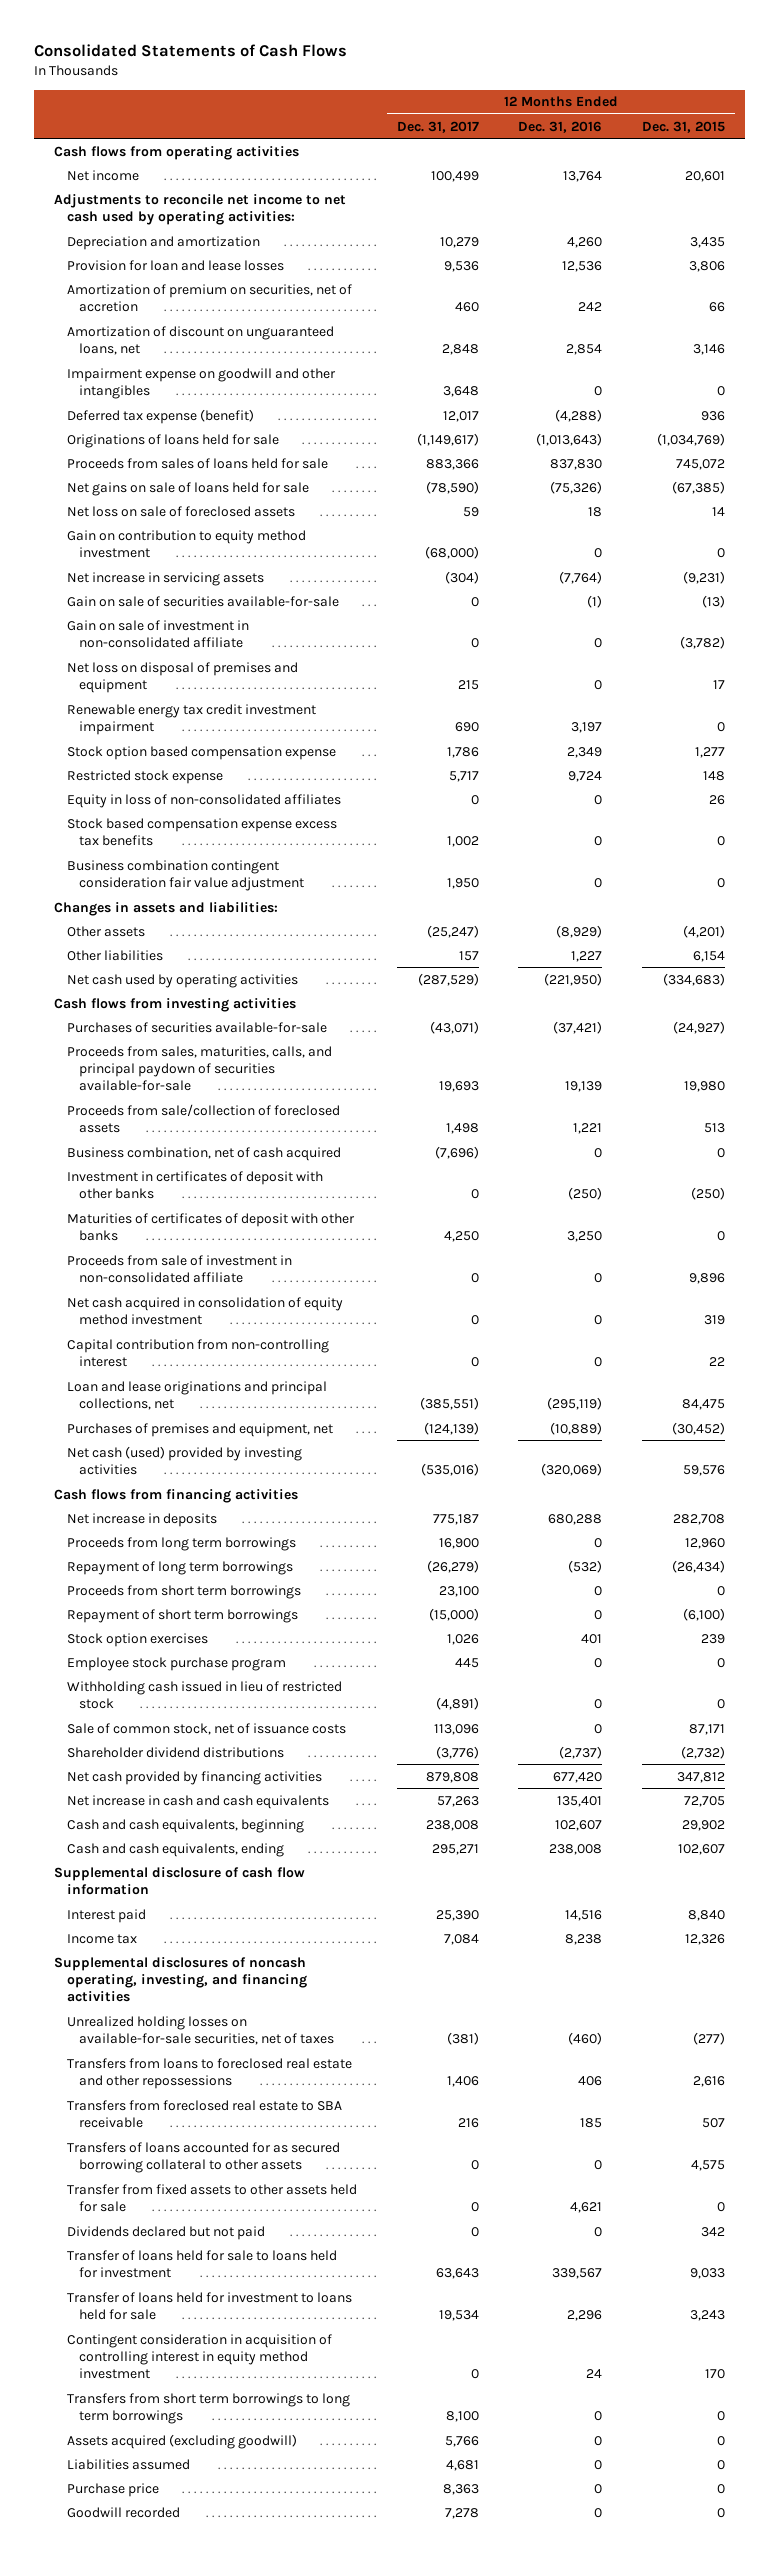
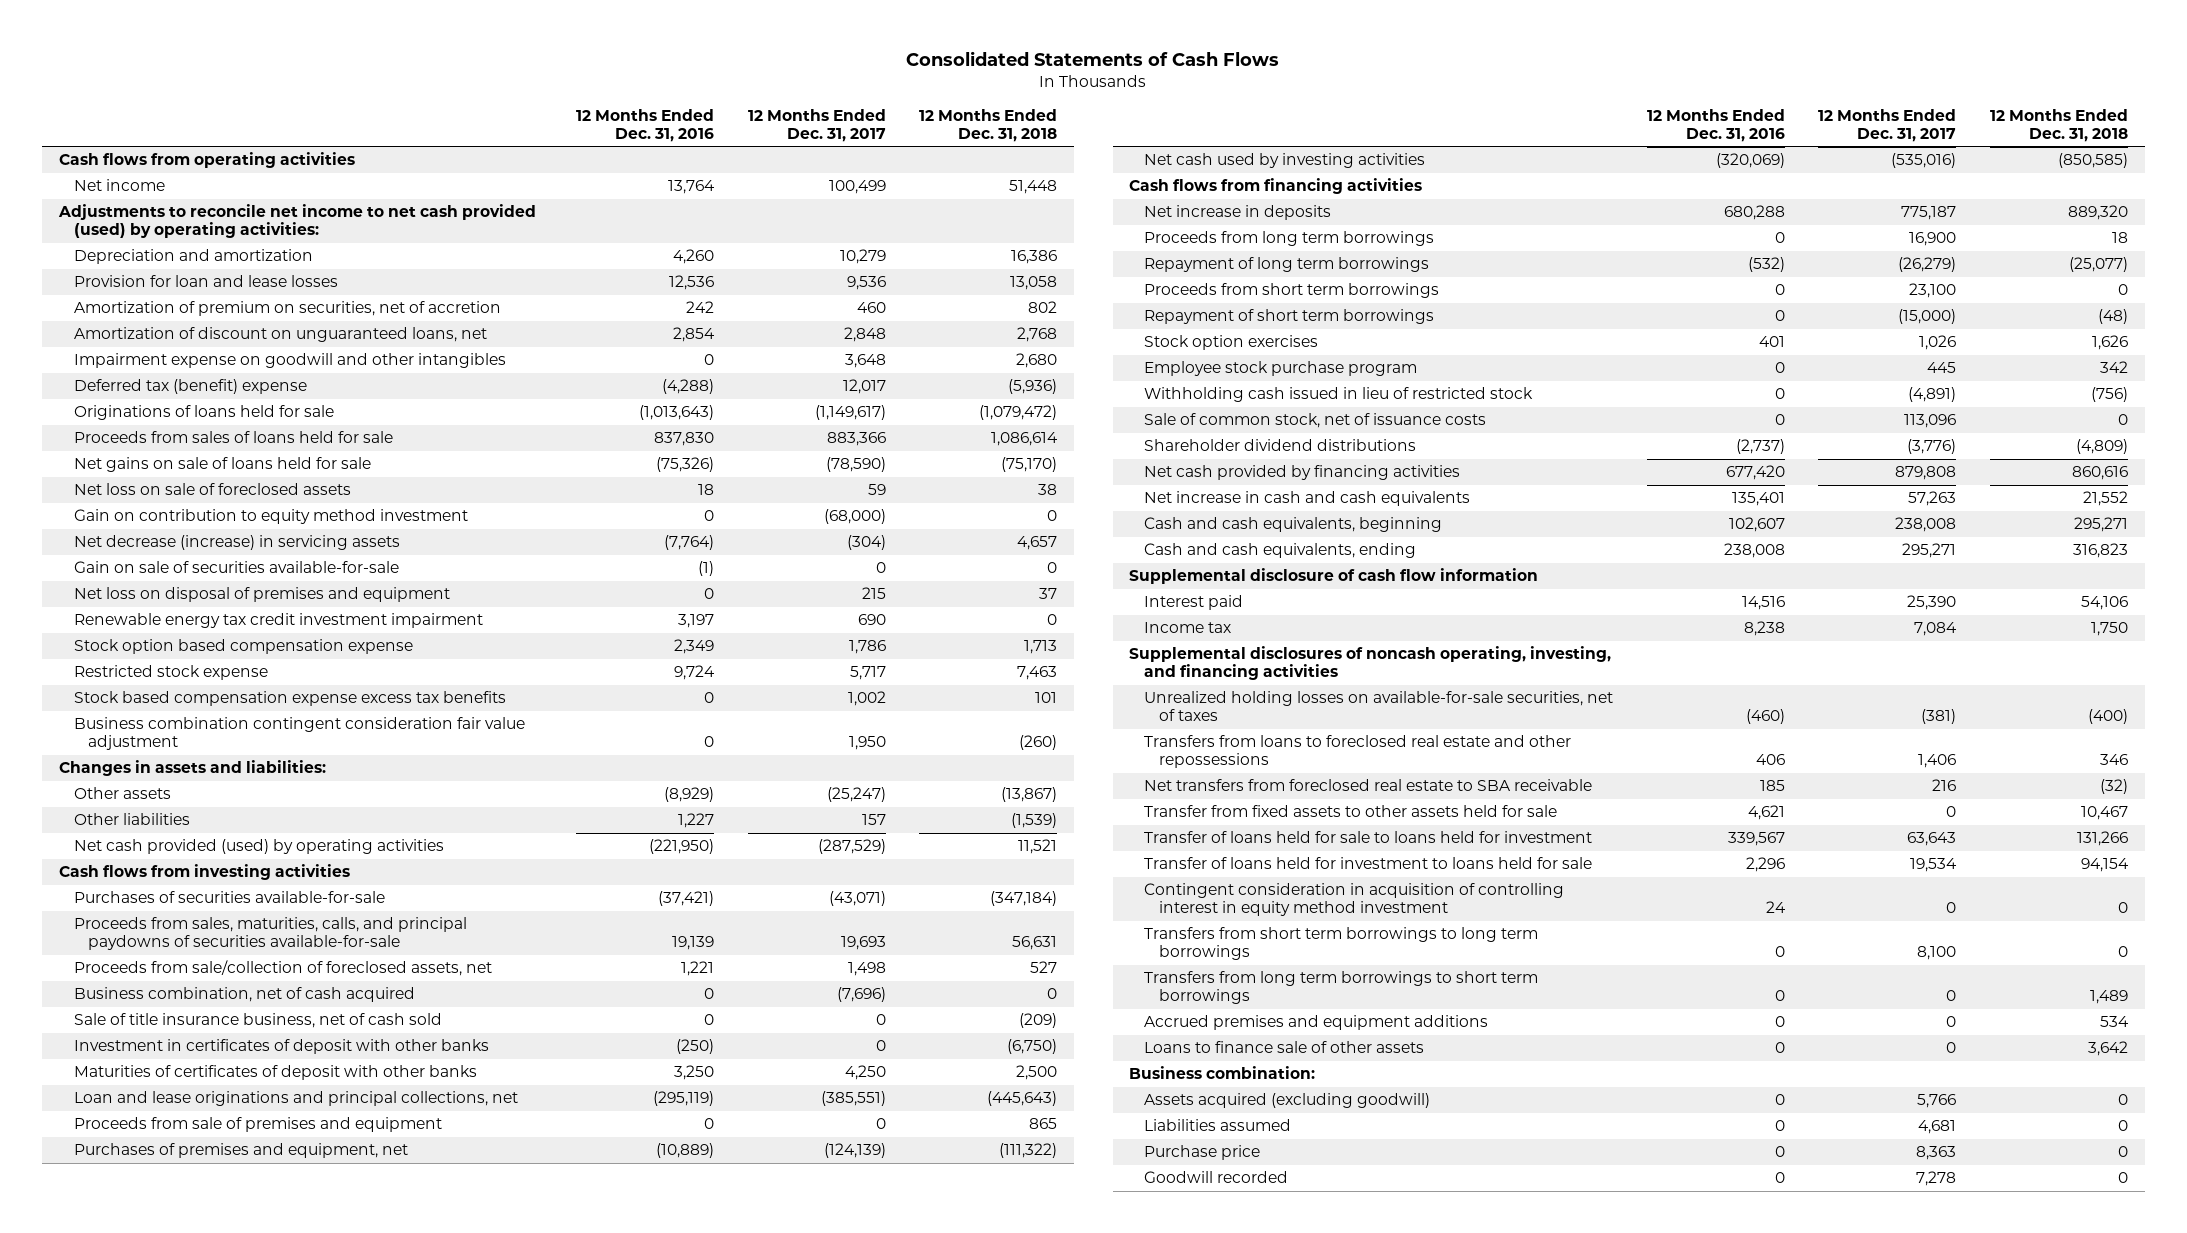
[642,120,726,133] Dec. 31, 2015 -> none
none -> [919,109,1058,142] 12 Months Ended Dec. 31, 2018
[54,193,347,225] Adjustments to reconcile net income to net cash used by operating activities: -> [57,204,536,239] Adjustments to reconcile net income to net cash provided (used) by operating activities:
[66,408,254,424] Deferred tax expense (benefit) -> [73,379,307,395] Deferred tax (benefit) expense
[66,571,264,586] Net increase in servicing assets -> [73,535,400,551] Net decrease (increase) in servicing assets
[66,619,249,648] Gain on sale of investment in non-consolidated affiliate -> none
[66,793,341,808] Equity in loss of non-consolidated affiliates -> none
[66,973,298,988] Net cash used by operating activities -> [73,839,444,855] Net cash provided (used) by operating activities
[66,1045,332,1092] Proceeds from sales, maturities, calls, and principal paydown of securities available-for-sale -> [73,917,467,951] Proceeds from sales, maturities, calls, and principal paydowns of securities available-for-sale
[66,1103,340,1133] Proceeds from sale/collection of foreclosed assets -> [73,960,492,977] Proceeds from sale/collection of foreclosed assets, net
none -> [73,1013,442,1029] Sale of title insurance business, net of cash sold
[66,1254,292,1283] Proceeds from sale of investment in non-consolidated affiliate -> none
[66,1296,343,1325] Net cash acquired in consolidation of equity method investment -> none
[66,1338,329,1367] Capital contribution from non-controlling interest -> none
none -> [73,1117,442,1133] Proceeds from sale of premises and equipment
[66,1445,302,1475] Net cash (used) provided by investing activities -> [1144,153,1426,169] Net cash used by investing activities
[66,2141,340,2173] Transfers of loans accounted for as secured borrowing collateral to other assets -> none
[66,2099,342,2128] Transfers from foreclosed real estate to SBA receivable -> [1144,779,1593,792] Net transfers from foreclosed real estate to SBA receivable
[66,2225,265,2240] Dividends declared but not paid -> none
none -> [1144,971,1539,1005] Transfers from long term borrowings to short term borrowings
none -> [1144,1015,1489,1031] Accrued premises and equipment additions
none -> [1144,1041,1425,1054] Loans to finance sale of other assets
none -> [1129,1066,1316,1080] Business combination:

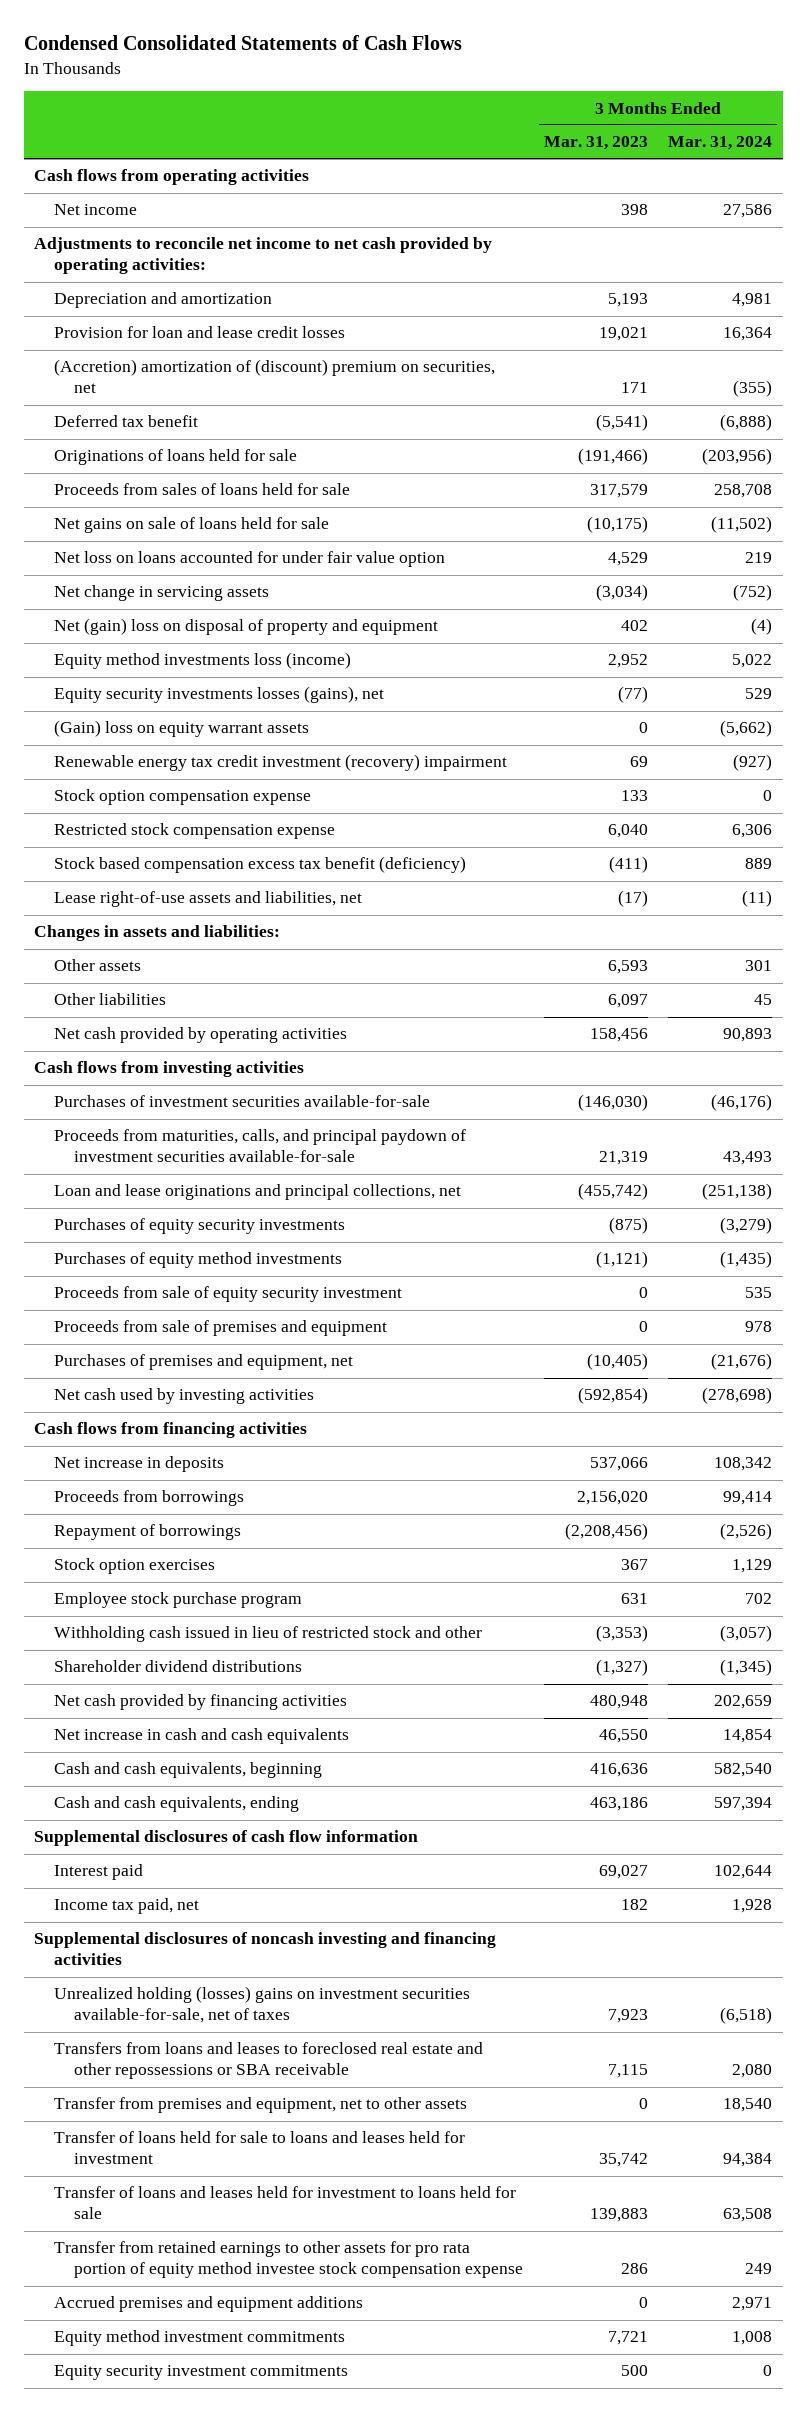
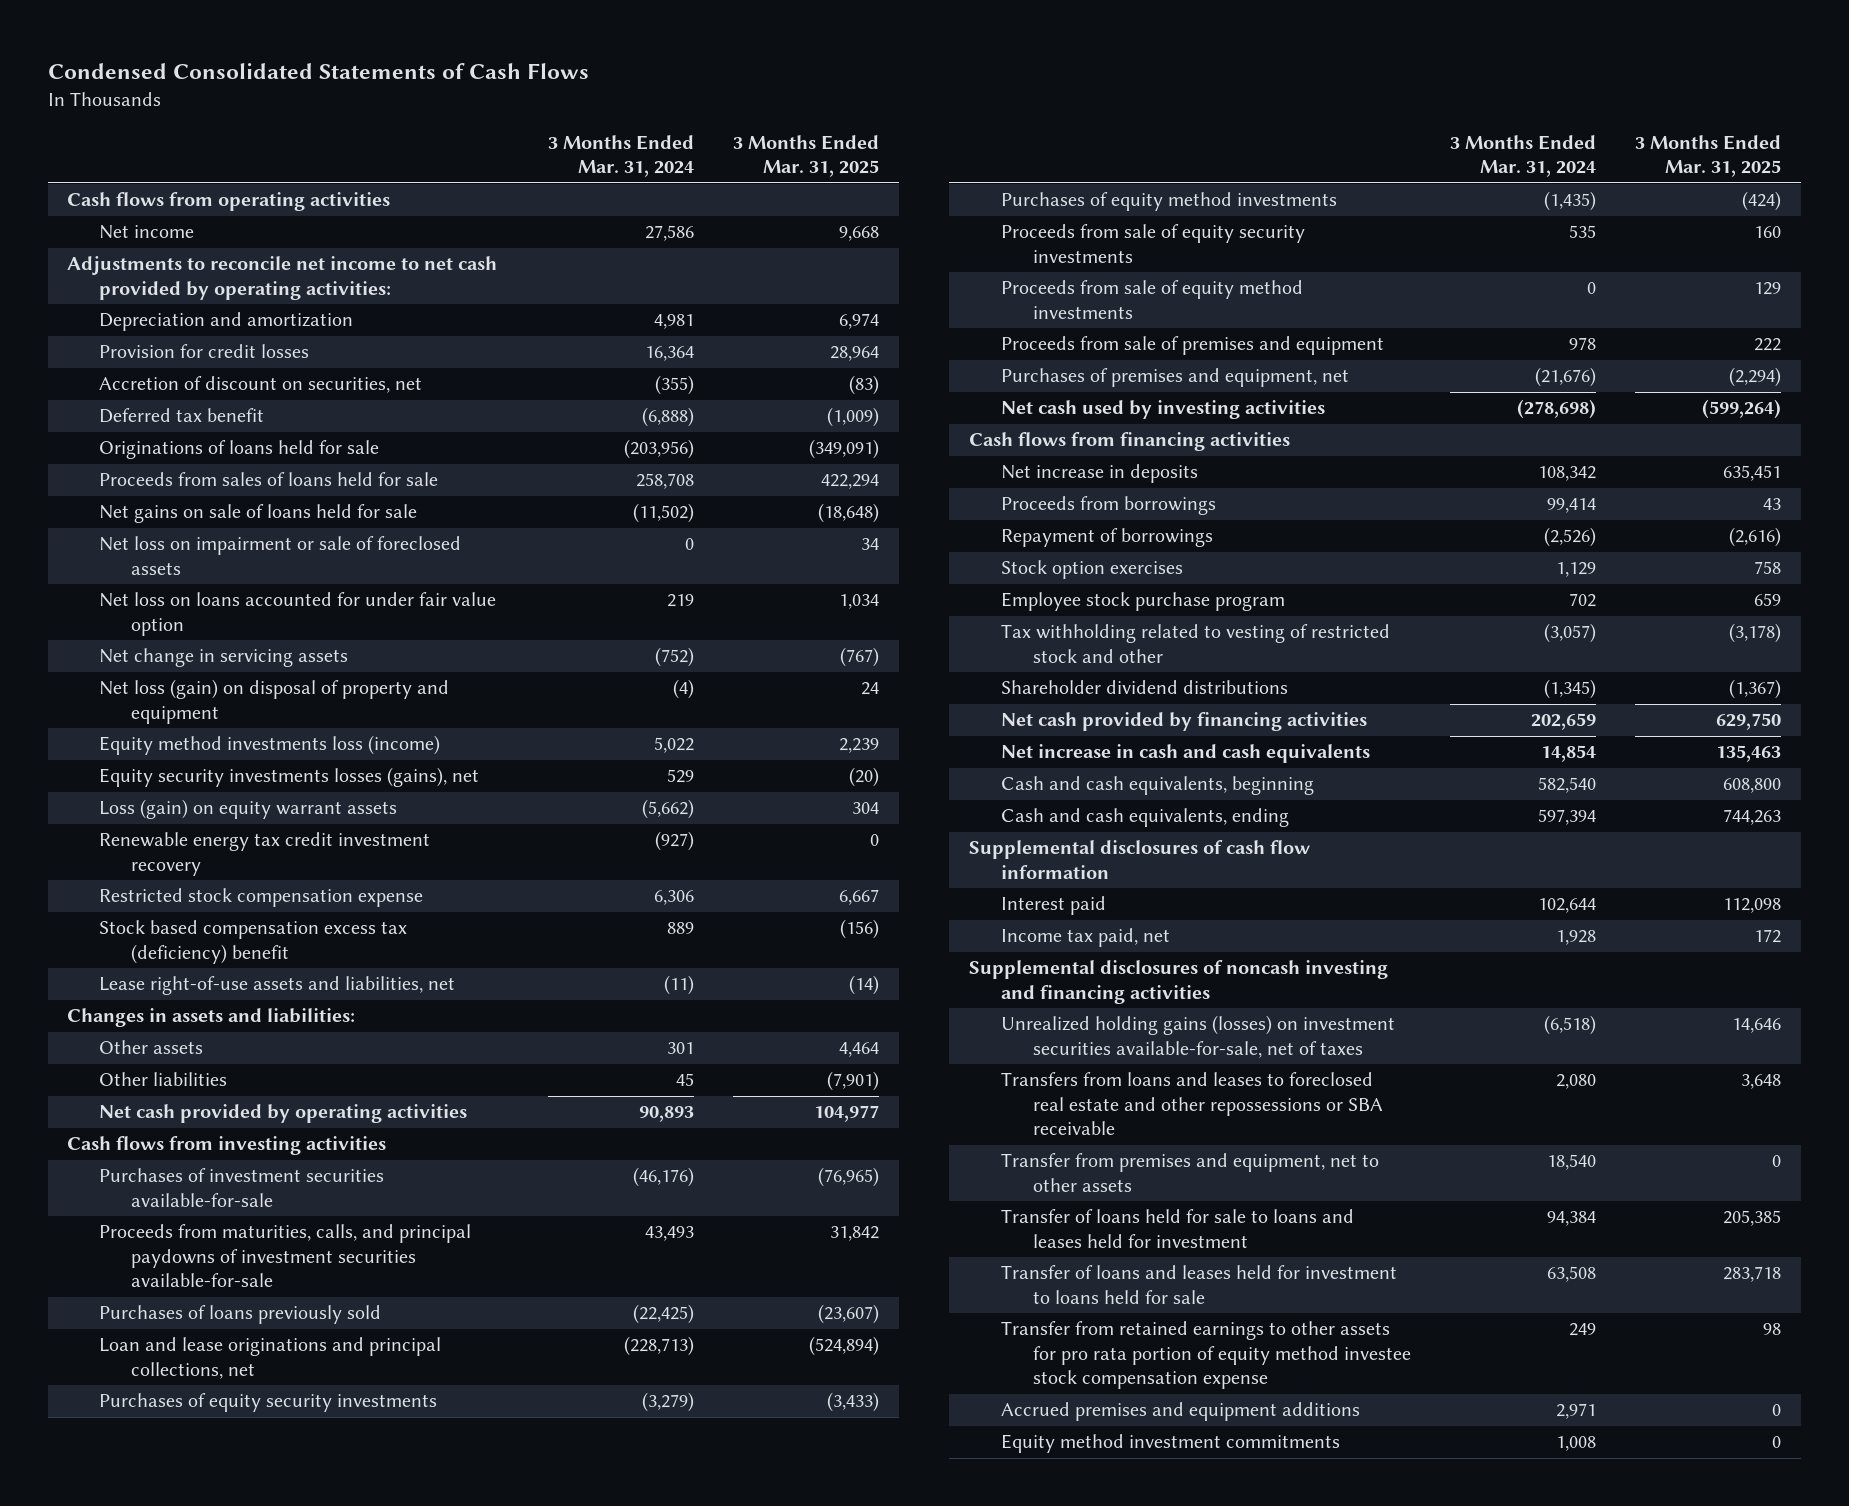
[543,136,648,151] Mar. 31, 2023 -> none
none -> [733,134,880,178] 3 Months Ended Mar. 31, 2025
[54,326,346,339] Provision for loan and lease credit losses -> [99,344,310,359] Provision for credit losses
[54,359,496,394] (Accretion) amortization of (discount) premium on securities, net -> [99,376,423,394] Accretion of discount on securities, net
none -> [99,536,462,575] Net loss on impairment or sale of foreclosed assets
[54,618,439,636] Net (gain) loss on disposal of property and equipment -> [99,679,450,724] Net loss (gain) on disposal of property and equipment
[54,789,312,806] Stock option compensation expense -> none
[54,720,310,738] (Gain) loss on equity warrant assets -> [99,799,398,820] Loss (gain) on equity warrant assets
[54,754,508,772] Renewable energy tax credit investment (recovery) impairment -> [99,832,431,876] Renewable energy tax credit investment recovery
[54,856,467,874] Stock based compensation excess tax benefit (deficiency) -> [99,920,408,964] Stock based compensation excess tax (deficiency) benefit
[54,1129,467,1163] Proceeds from maturities, calls, and principal paydown of investment securities available-for-sale -> [99,1224,472,1288] Proceeds from maturities, calls, and principal paydowns of investment securities available-for-sale
none -> [99,1305,382,1325] Purchases of loans previously sold
[702,1183,773,1201] (251,138) -> [624,1336,695,1357] (228,713)
[54,1286,403,1303] Proceeds from sale of equity security investment -> [1000,224,1305,263] Proceeds from sale of equity security investments
none -> [1000,280,1303,319] Proceeds from sale of equity method investments
[54,1626,483,1643] Withholding cash issued in lieu of restricted stock and other -> [1000,624,1390,663] Tax withholding related to vesting of restricted stock and other
[54,1986,471,2024] Unrealized holding (losses) gains on investment securities available-for-sale, net of taxes -> [1000,1015,1395,1058] Unrealized holding gains (losses) on investment securities available-for-sale, net of taxes
[54,2365,349,2381] Equity security investment commitments -> none

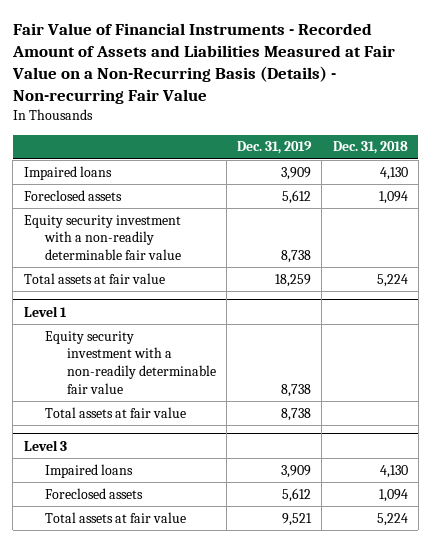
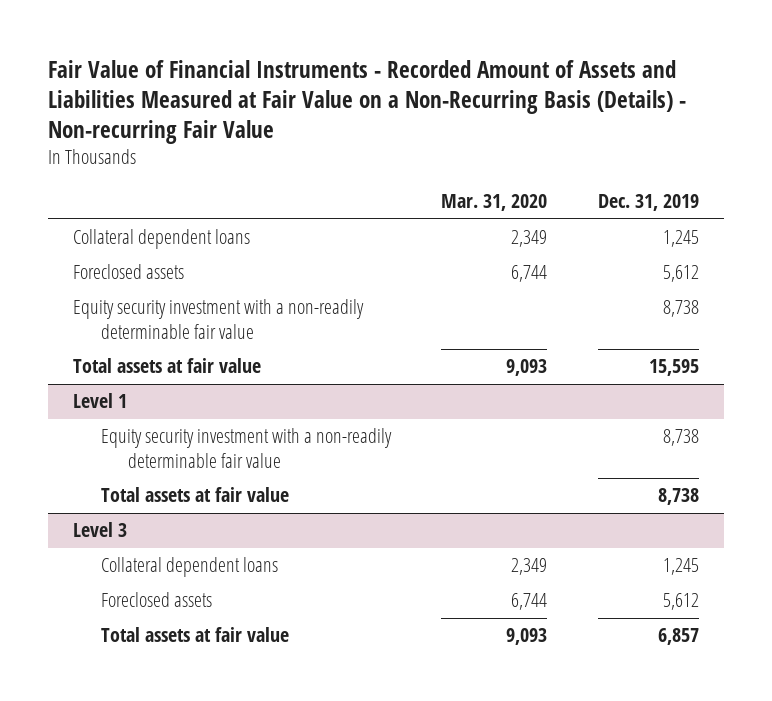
[332,141,408,155] Dec. 31, 2018 -> none
none -> [441,194,548,212] Mar. 31, 2020
[23,165,112,180] Impaired loans -> none
none -> [73,229,251,250] Collateral dependent loans
[275,273,312,287] 18,259 -> [648,359,699,377] 15,595
[45,463,134,478] Impaired loans -> none
none -> [100,557,278,578] Collateral dependent loans
[282,512,313,526] 9,521 -> [657,628,699,646] 6,857

